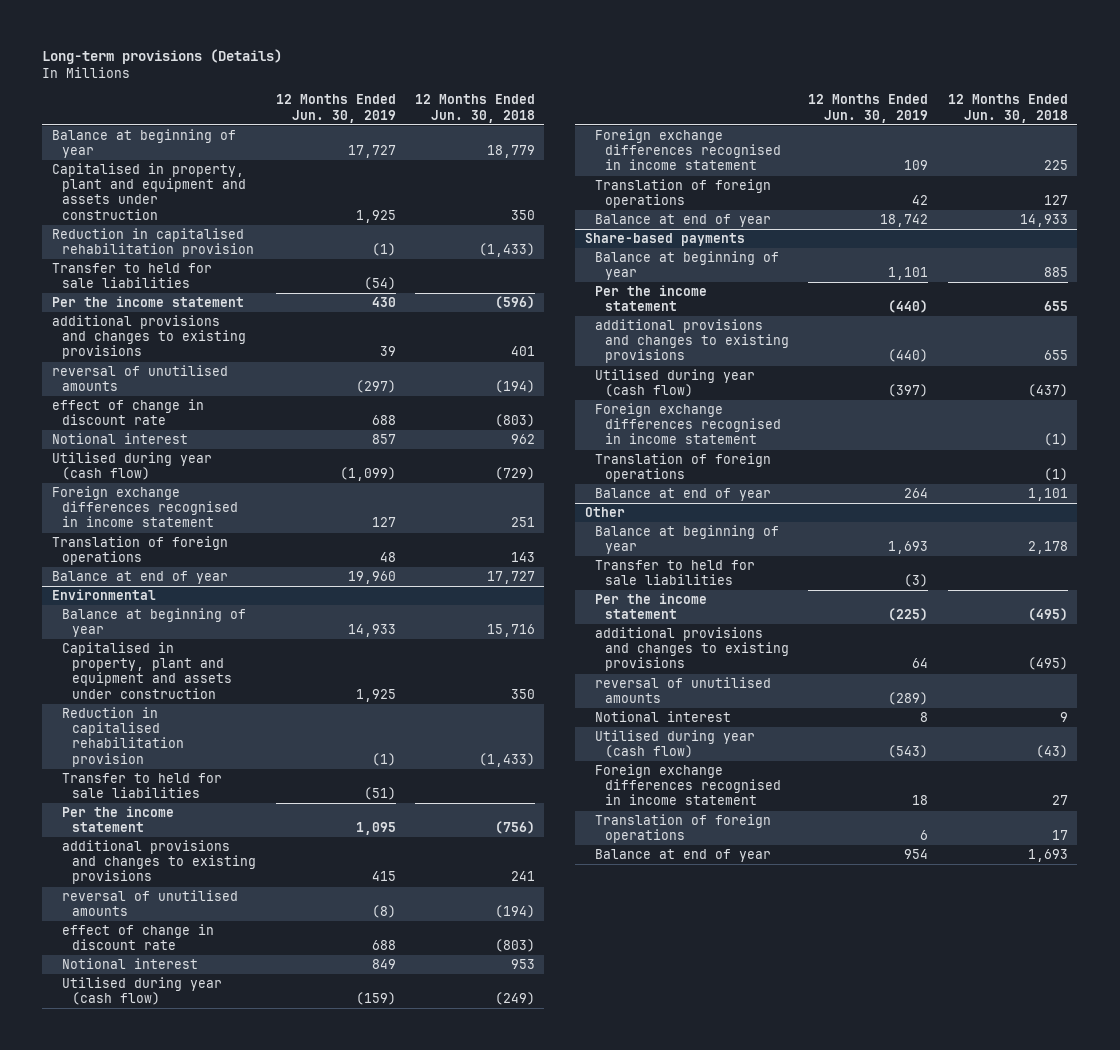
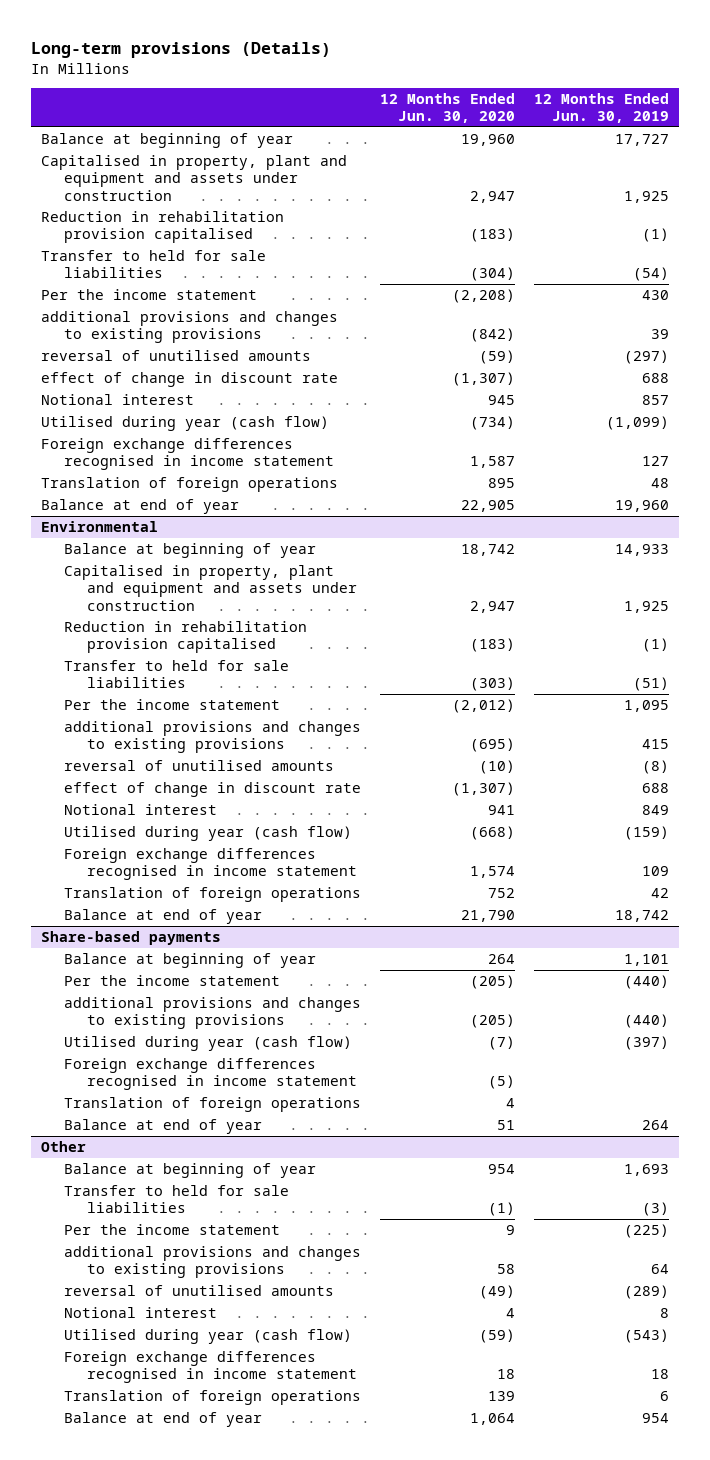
[414,94,535,123] 12 Months Ended Jun. 30, 2018 -> none
none -> [380,93,516,124] 12 Months Ended Jun. 30, 2020
[52,228,255,258] Reduction in capitalised rehabilitation provision -> [41,211,285,244] Reduction in rehabilitation provision capitalised
[62,707,185,767] Reduction in capitalised rehabilitation provision -> [63,621,307,654] Reduction in rehabilitation provision capitalised

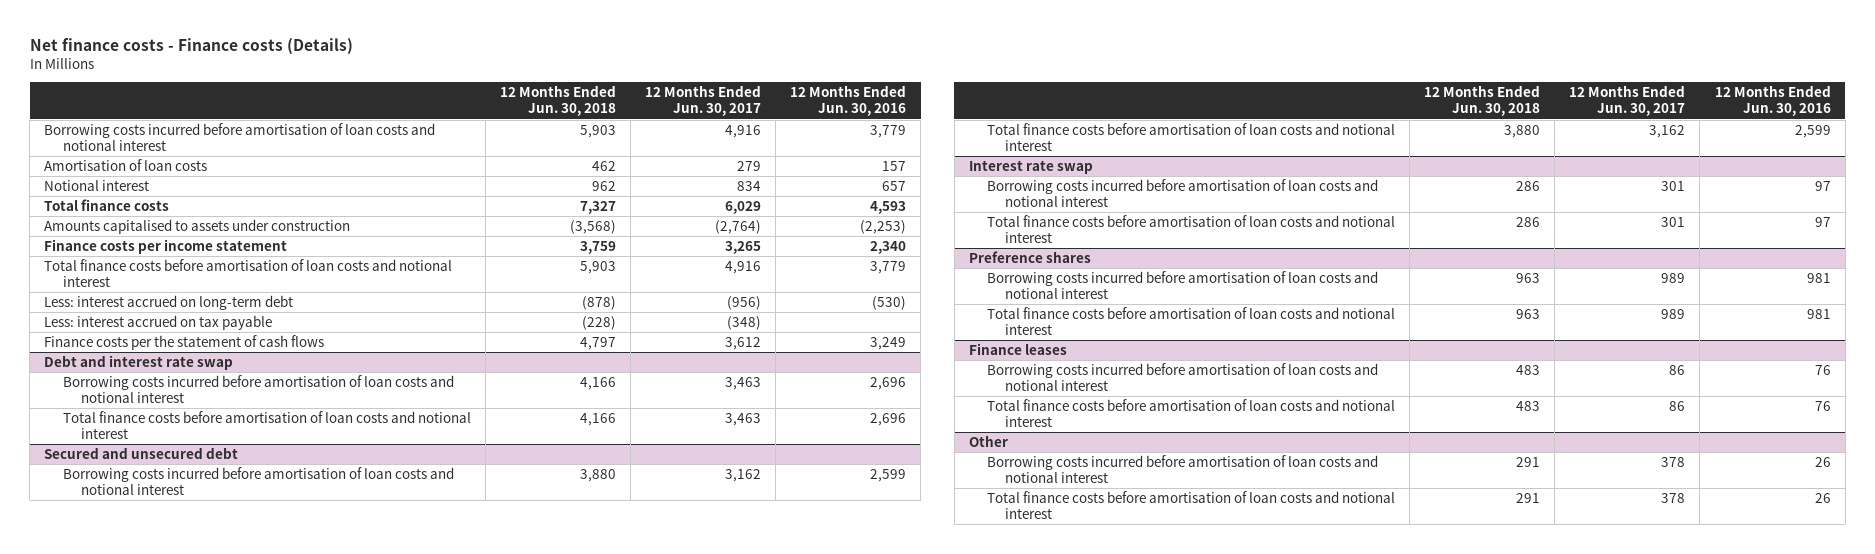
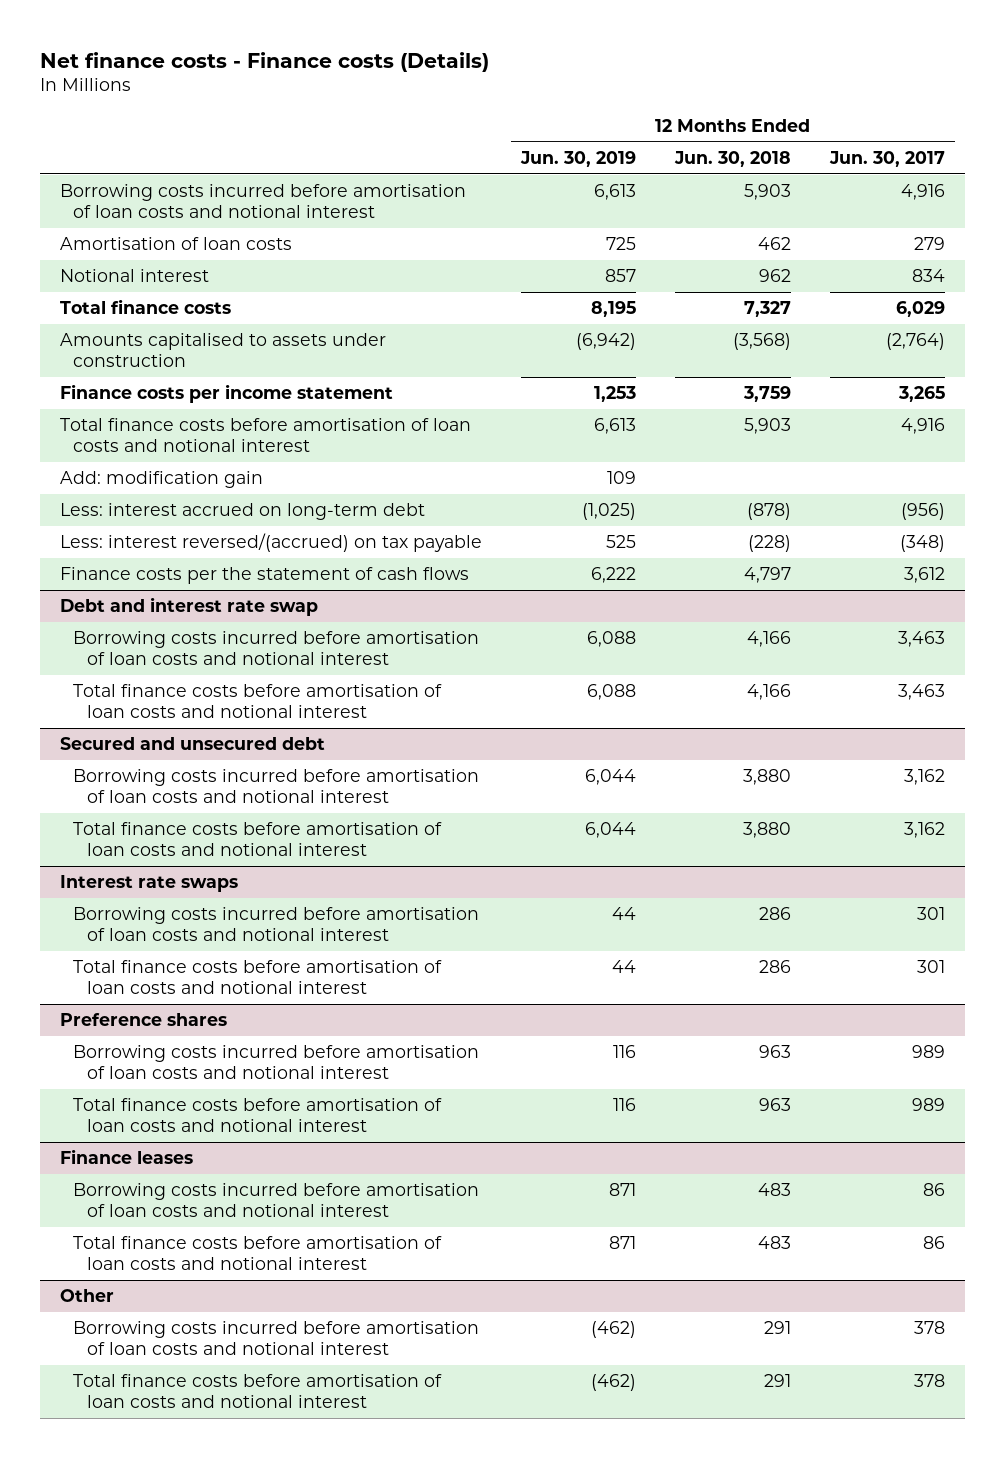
[790,85,907,117] 12 Months Ended Jun. 30, 2016 -> none
none -> [519,150,636,167] Jun. 30, 2019
none -> [59,471,263,489] Add: modification gain
[44,314,273,330] Less: interest accrued on tax payable -> [59,533,482,553] Less: interest reversed/(accrued) on tax payable
[968,159,1093,174] Interest rate swap -> [59,875,238,893] Interest rate swaps

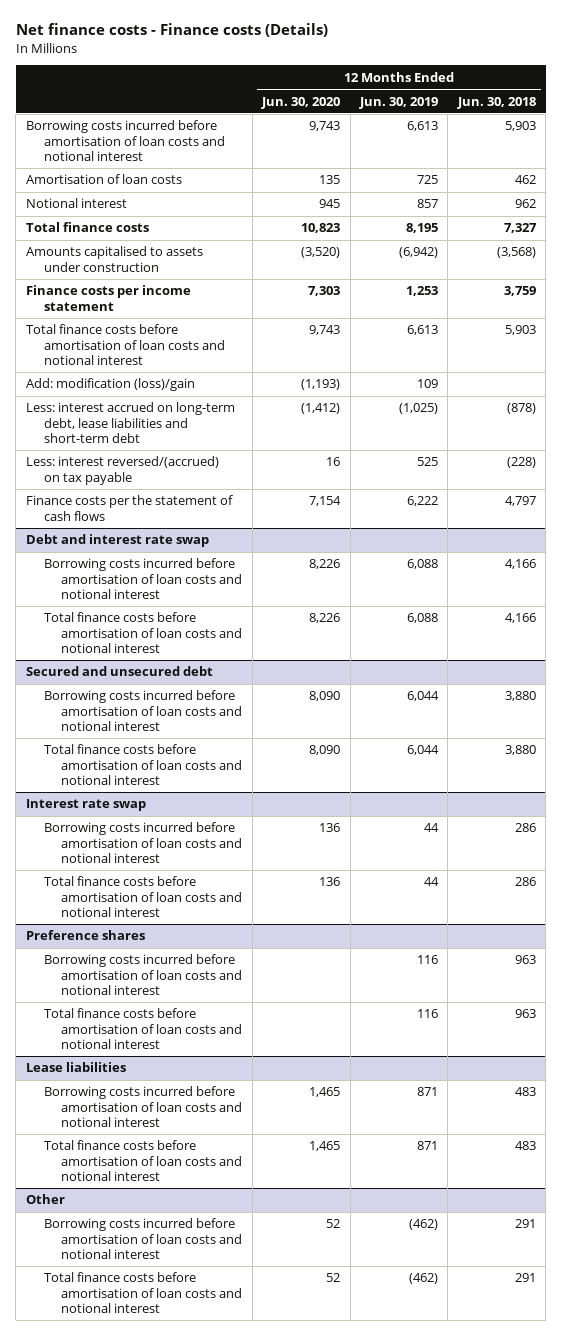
[829,150,946,167] Jun. 30, 2017 -> none
none -> [261,96,341,109] Jun. 30, 2020
[59,471,263,489] Add: modification gain -> [25,378,195,392] Add: modification (loss)/gain
[59,503,425,521] Less: interest accrued on long-term debt -> [25,402,235,443] Less: interest accrued on long-term debt, lease liabilities and short-term debt
[59,875,238,893] Interest rate swaps -> [25,799,146,812] Interest rate swap
[59,1149,193,1165] Finance leases -> none
none -> [25,1062,126,1073] Lease liabilities

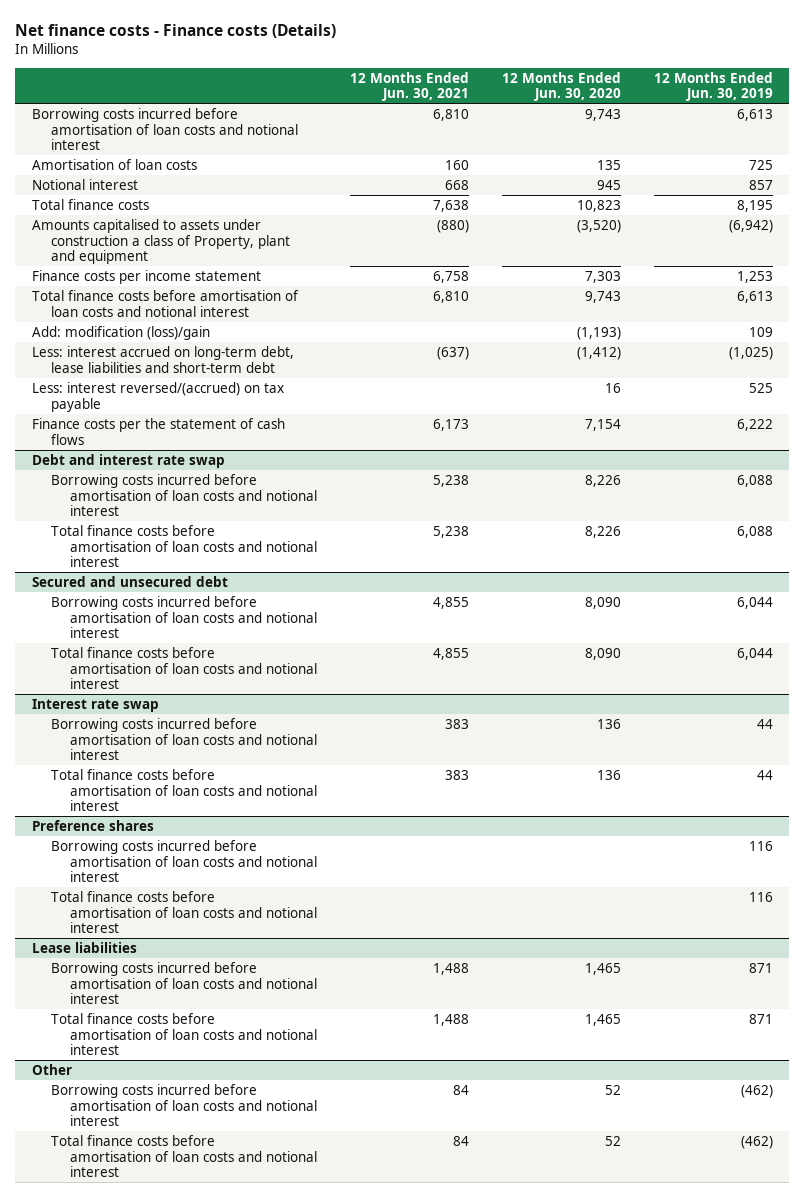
[456,96,536,109] Jun. 30, 2018 -> none
none -> [349,71,469,102] 12 Months Ended Jun. 30, 2021
[25,246,203,272] Amounts capitalised to assets under construction -> [31,218,290,265] Amounts capitalised to assets under construction a class of Property, plant and equipment

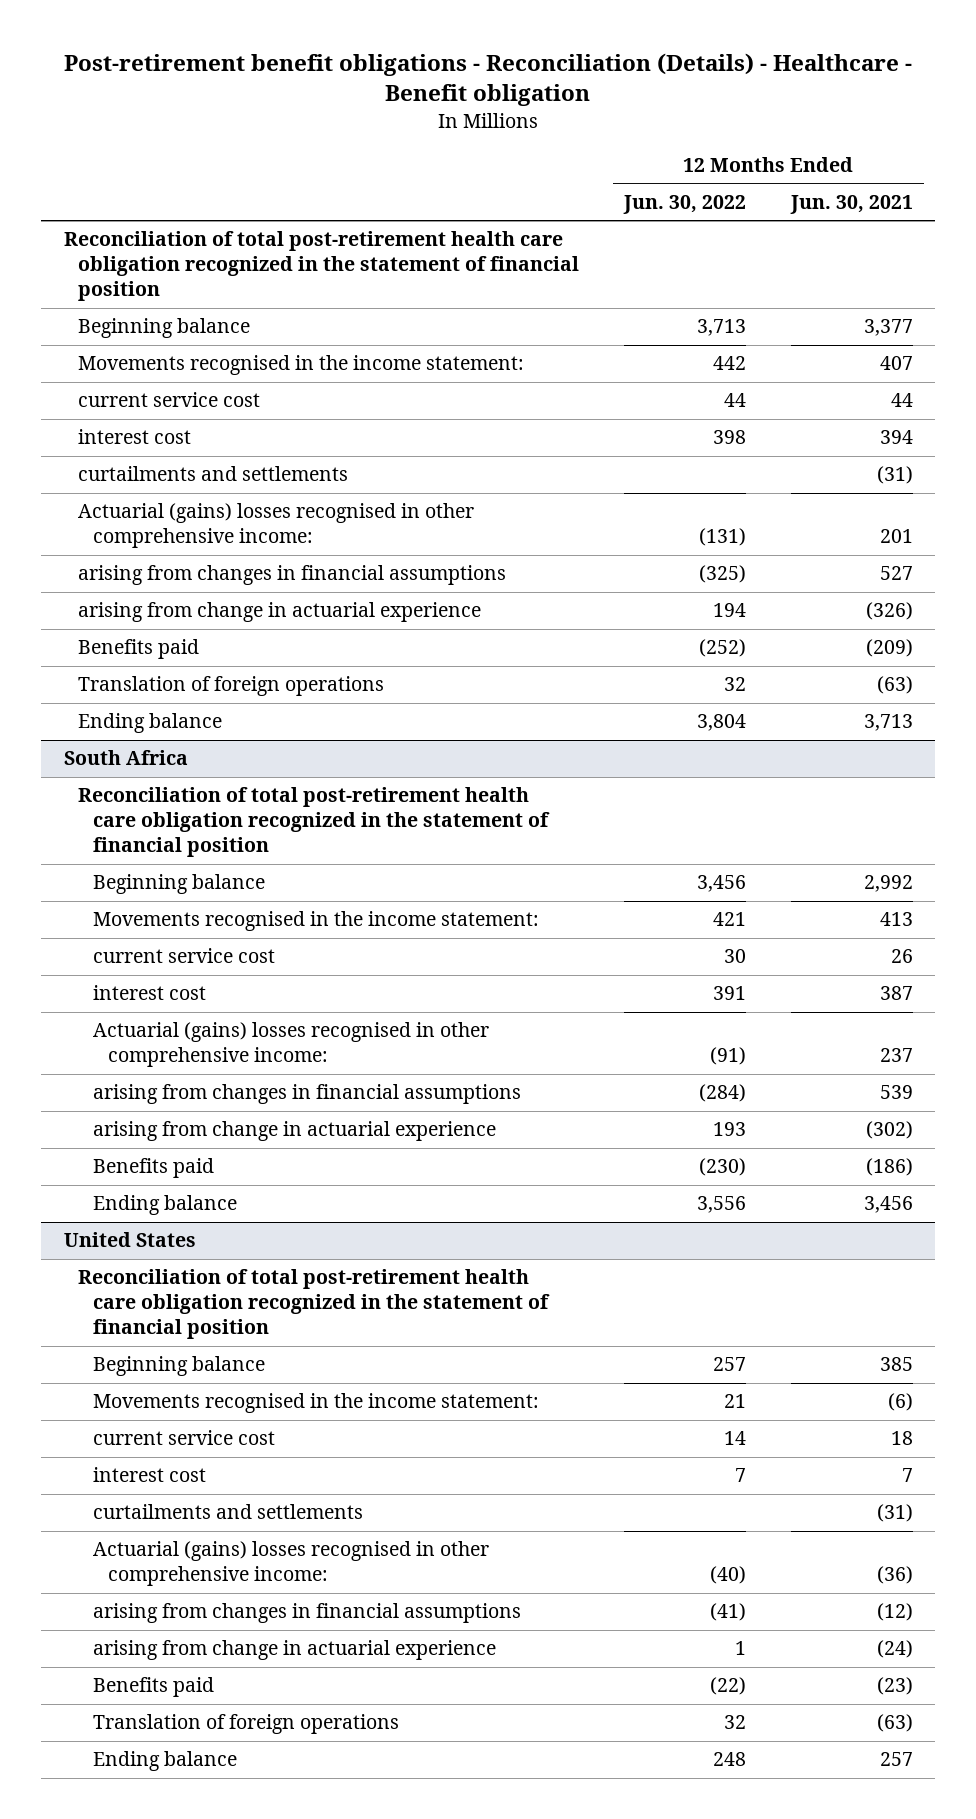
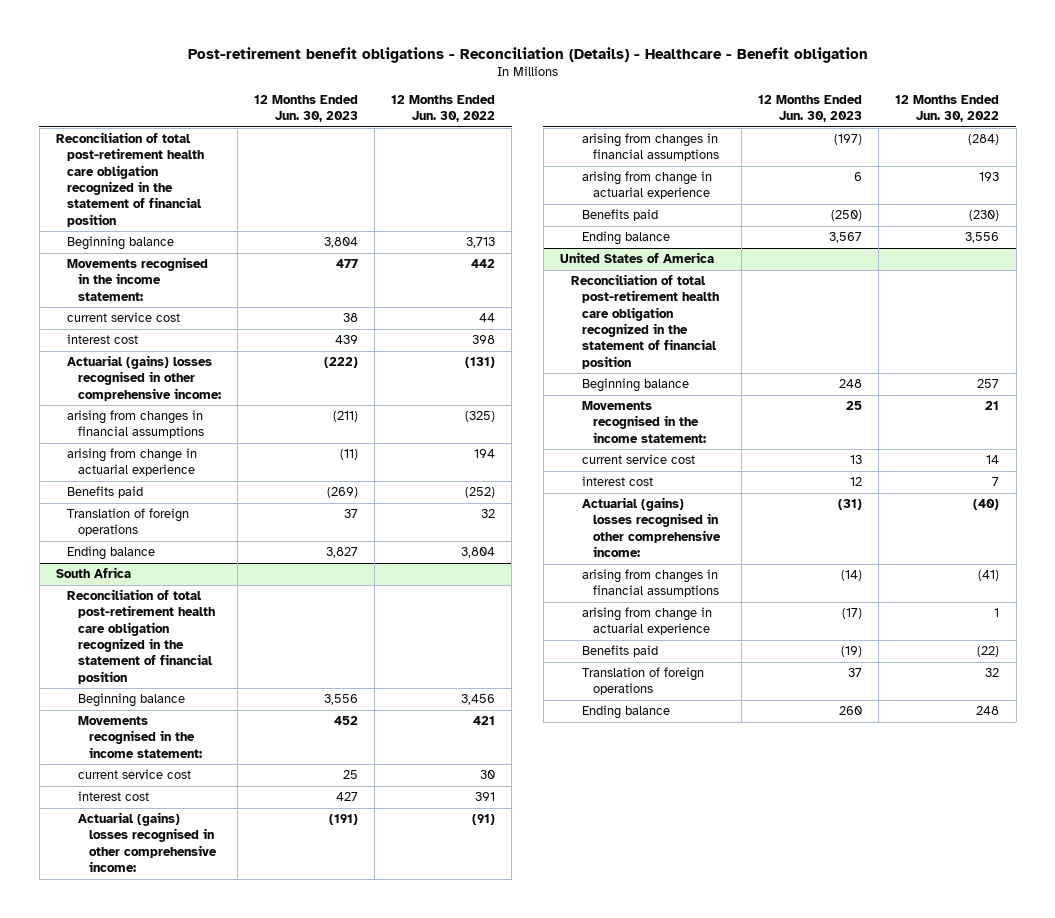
[789,194,913,214] Jun. 30, 2021 -> none
none -> [254,94,359,123] 12 Months Ended Jun. 30, 2023
[78,466,349,482] curtailments and settlements -> none
[63,1232,196,1248] United States -> [560,252,715,264] United States of America
[92,1504,363,1520] curtailments and settlements -> none

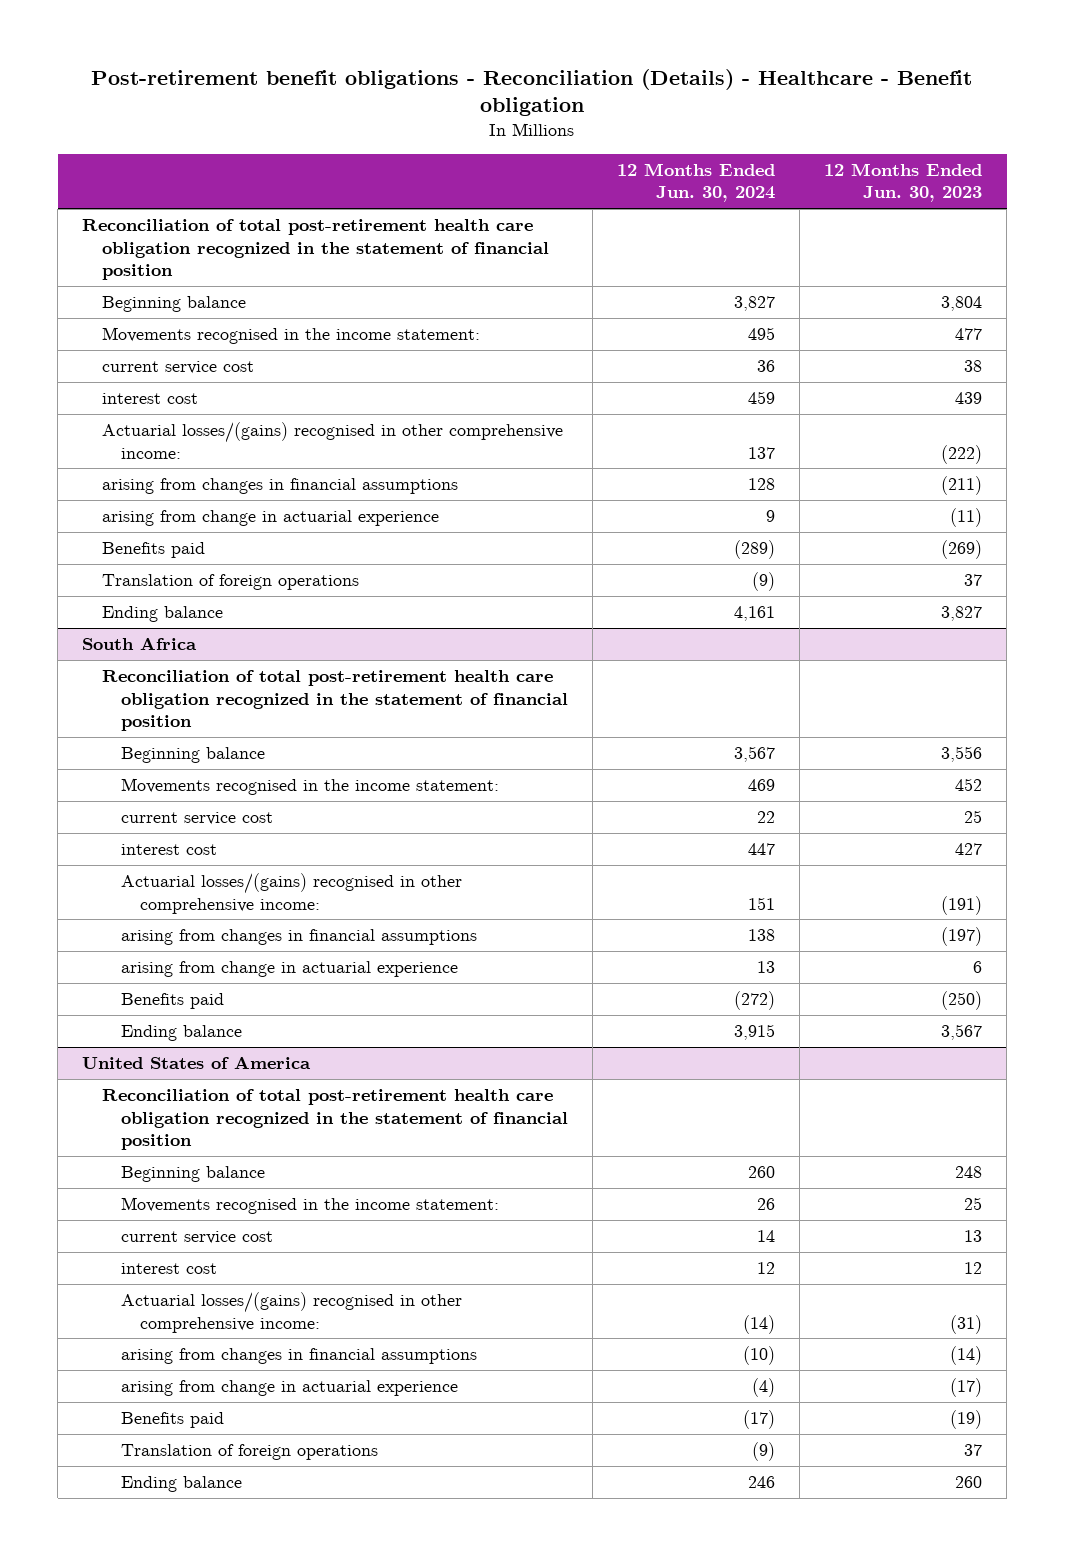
[391,94,496,123] 12 Months Ended Jun. 30, 2022 -> none
none -> [617,162,776,203] 12 Months Ended Jun. 30, 2024
[66,355,221,401] Actuarial (gains) losses recognised in other comprehensive income: -> [101,421,563,459] Actuarial losses/(gains) recognised in other comprehensive income:
[77,812,217,873] Actuarial (gains) losses recognised in other comprehensive income: -> [120,872,462,914] Actuarial losses/(gains) recognised in other comprehensive income:
[582,497,722,558] Actuarial (gains) losses recognised in other comprehensive income: -> [120,1291,462,1333] Actuarial losses/(gains) recognised in other comprehensive income:

